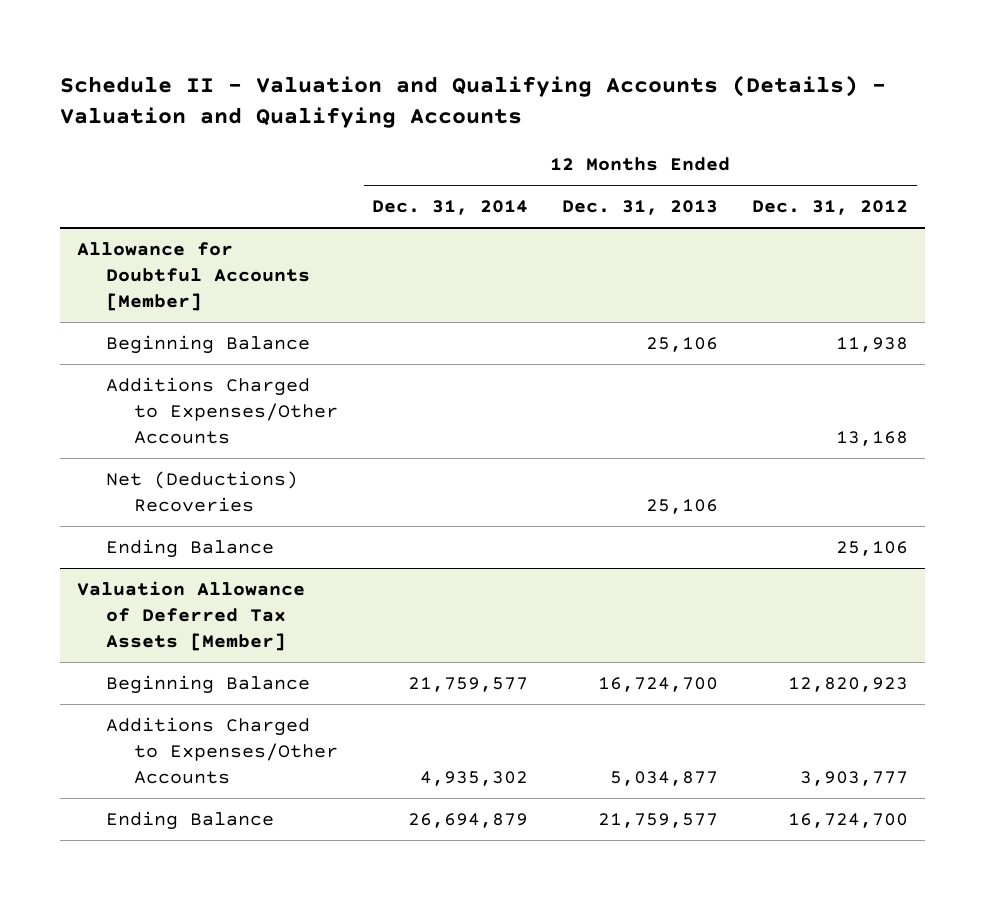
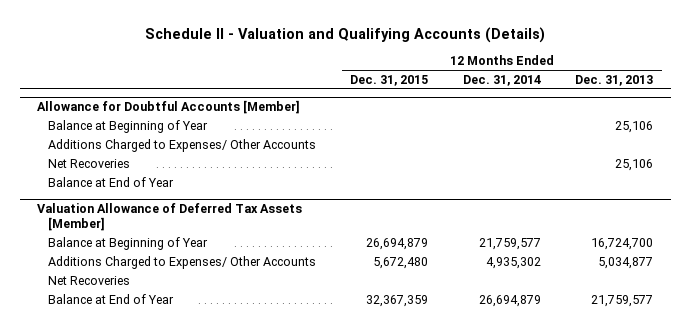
[60,74,887,129] Schedule II - Valuation and Qualifying Accounts (Details) - Valuation and Qualifying Accounts -> [145,27,546,44] Schedule II - Valuation and Qualifying Accounts (Details)
[752,200,909,216] Dec. 31, 2012 -> none
none -> [350,74,429,86] Dec. 31, 2015
[105,334,310,354] Beginning Balance -> [47,119,208,133] Balance at Beginning of Year
[105,376,339,444] Additions Charged to Expenses/Other Accounts -> [47,138,316,152] Additions Charged to Expenses/ Other Accounts
[105,470,298,512] Net (Deductions) Recoveries -> [47,158,130,168] Net Recoveries
[105,538,274,558] Ending Balance -> [47,176,174,187] Balance at End of Year
[105,674,310,694] Beginning Balance -> [47,236,208,250] Balance at Beginning of Year
[105,716,339,784] Additions Charged to Expenses/Other Accounts -> [47,255,316,269] Additions Charged to Expenses/ Other Accounts
none -> [47,275,130,285] Net Recoveries
[105,810,274,830] Ending Balance -> [47,293,174,304] Balance at End of Year

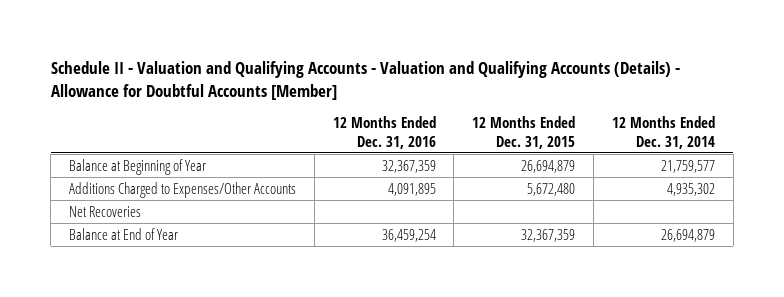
[145,27,546,44] Schedule II - Valuation and Qualifying Accounts (Details) -> [50,60,680,100] Schedule II - Valuation and Qualifying Accounts - Valuation and Qualifying Accounts (Details) - Allowance for Doubtful Accounts [Member]
[575,74,654,86] Dec. 31, 2013 -> none
none -> [332,116,436,149] 12 Months Ended Dec. 31, 2016
[36,100,300,115] Allowance for Doubtful Accounts [Member] -> none
[47,119,208,133] Balance at Beginning of Year -> none
[47,138,316,152] Additions Charged to Expenses/ Other Accounts -> none
[47,158,130,168] Net Recoveries -> none
[47,176,174,187] Balance at End of Year -> none
[36,203,302,232] Valuation Allowance of Deferred Tax Assets [Member] -> none
[47,255,316,269] Additions Charged to Expenses/ Other Accounts -> [68,181,296,198] Additions Charged to Expenses/Other Accounts

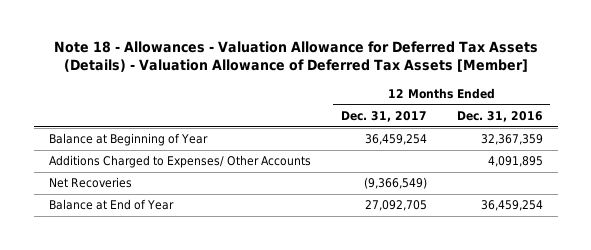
[50,60,680,100] Schedule II - Valuation and Qualifying Accounts - Valuation and Qualifying Accounts (Details) - Allowance for Doubtful Accounts [Member] -> [53,41,538,73] Note 18 - Allowances - Valuation Allowance for Deferred Tax Assets (Details) - Valuation Allowance of Deferred Tax Assets [Member]
[472,116,576,149] 12 Months Ended Dec. 31, 2015 -> none
[611,116,715,149] 12 Months Ended Dec. 31, 2014 -> none
none -> [340,111,427,123] Dec. 31, 2017
[68,181,296,198] Additions Charged to Expenses/Other Accounts -> [48,155,311,169] Additions Charged to Expenses/ Other Accounts

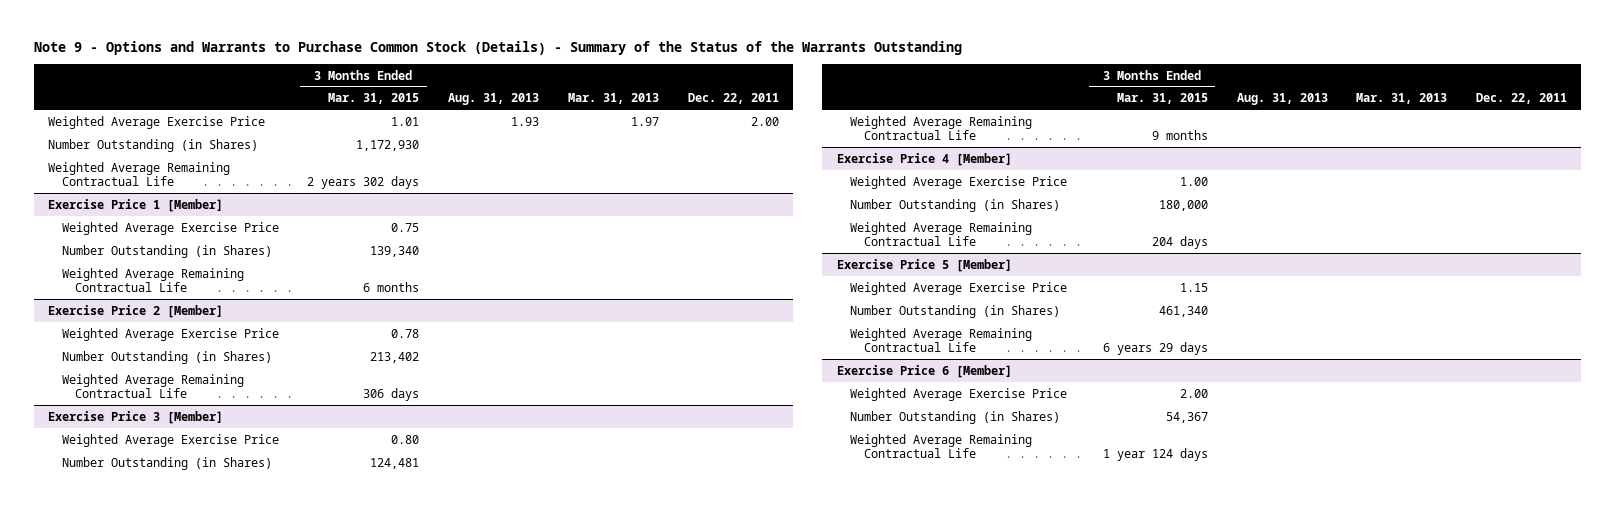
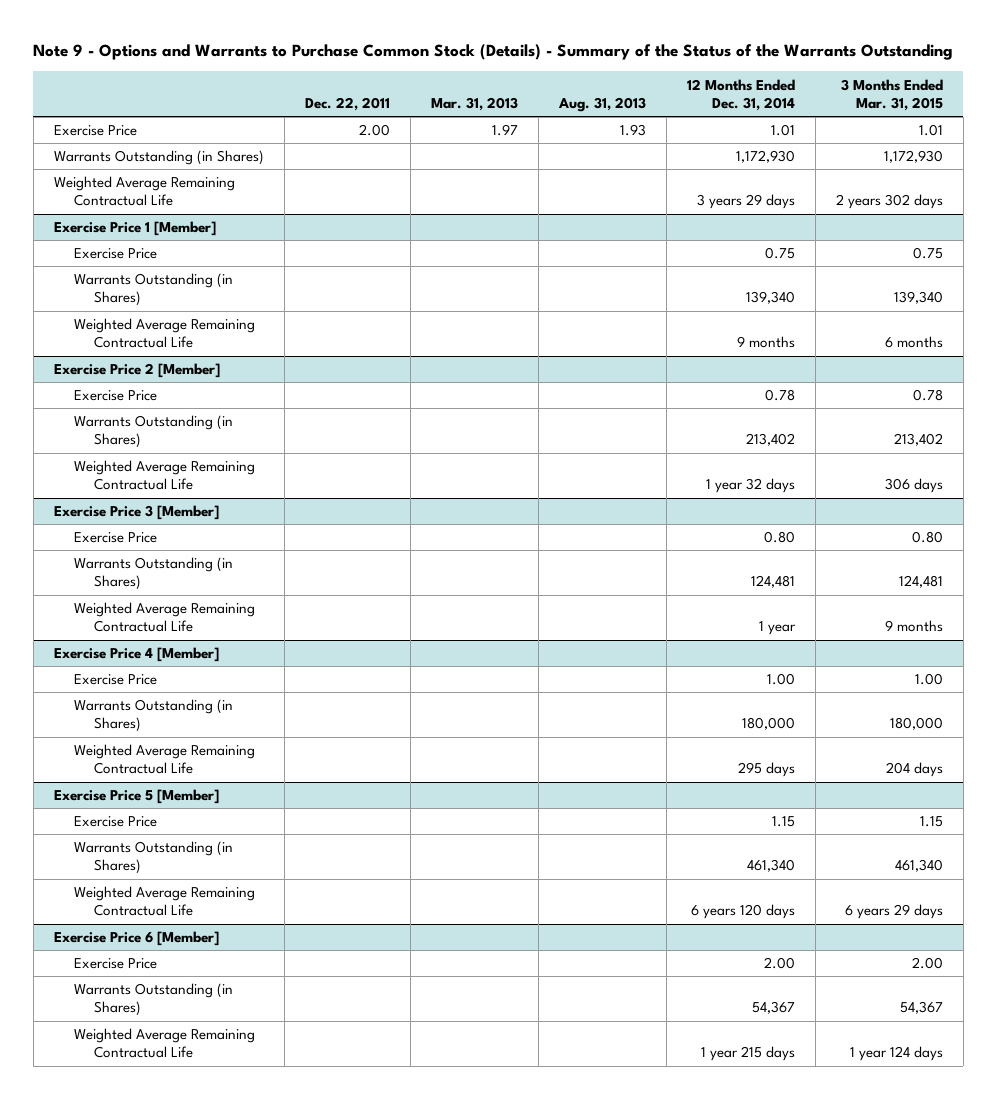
none -> [686,78,795,111] 12 Months Ended Dec. 31, 2014
[48,115,266,129] Weighted Average Exercise Price -> [53,125,137,137] Exercise Price
[48,138,259,152] Number Outstanding (in Shares) -> [53,150,264,166] Warrants Outstanding (in Shares)
[61,221,279,235] Weighted Average Exercise Price -> [73,248,157,260] Exercise Price
[61,244,272,258] Number Outstanding (in Shares) -> [73,273,233,307] Warrants Outstanding (in Shares)
[61,327,279,341] Weighted Average Exercise Price -> [73,390,157,402] Exercise Price
[61,350,272,364] Number Outstanding (in Shares) -> [73,415,233,449] Warrants Outstanding (in Shares)
[61,433,279,447] Weighted Average Exercise Price -> [73,532,157,544] Exercise Price
[61,456,272,470] Number Outstanding (in Shares) -> [73,557,233,591] Warrants Outstanding (in Shares)
[850,175,1068,189] Weighted Average Exercise Price -> [73,674,157,686] Exercise Price
[850,198,1061,212] Number Outstanding (in Shares) -> [73,699,233,733] Warrants Outstanding (in Shares)
[850,281,1068,295] Weighted Average Exercise Price -> [73,816,157,828] Exercise Price
[850,304,1061,318] Number Outstanding (in Shares) -> [73,841,233,875] Warrants Outstanding (in Shares)
[850,387,1068,401] Weighted Average Exercise Price -> [73,958,157,970] Exercise Price
[850,410,1061,424] Number Outstanding (in Shares) -> [73,983,233,1017] Warrants Outstanding (in Shares)

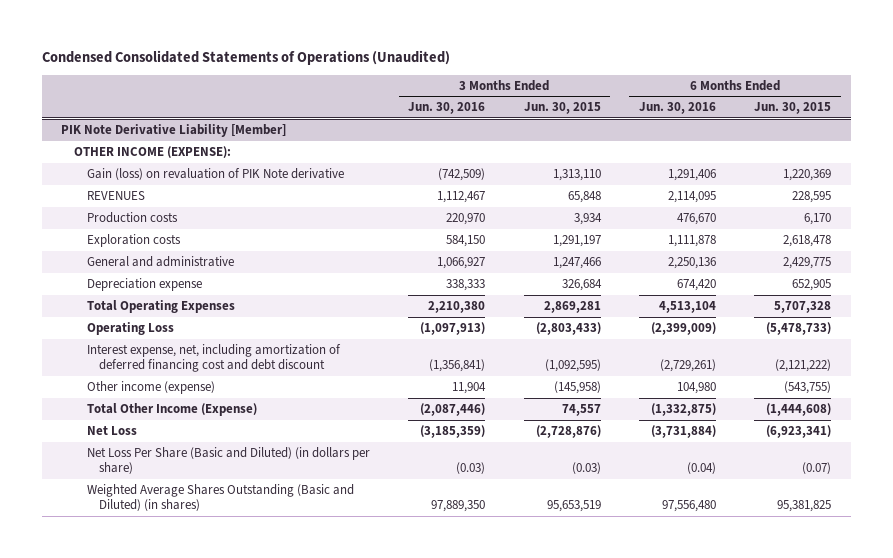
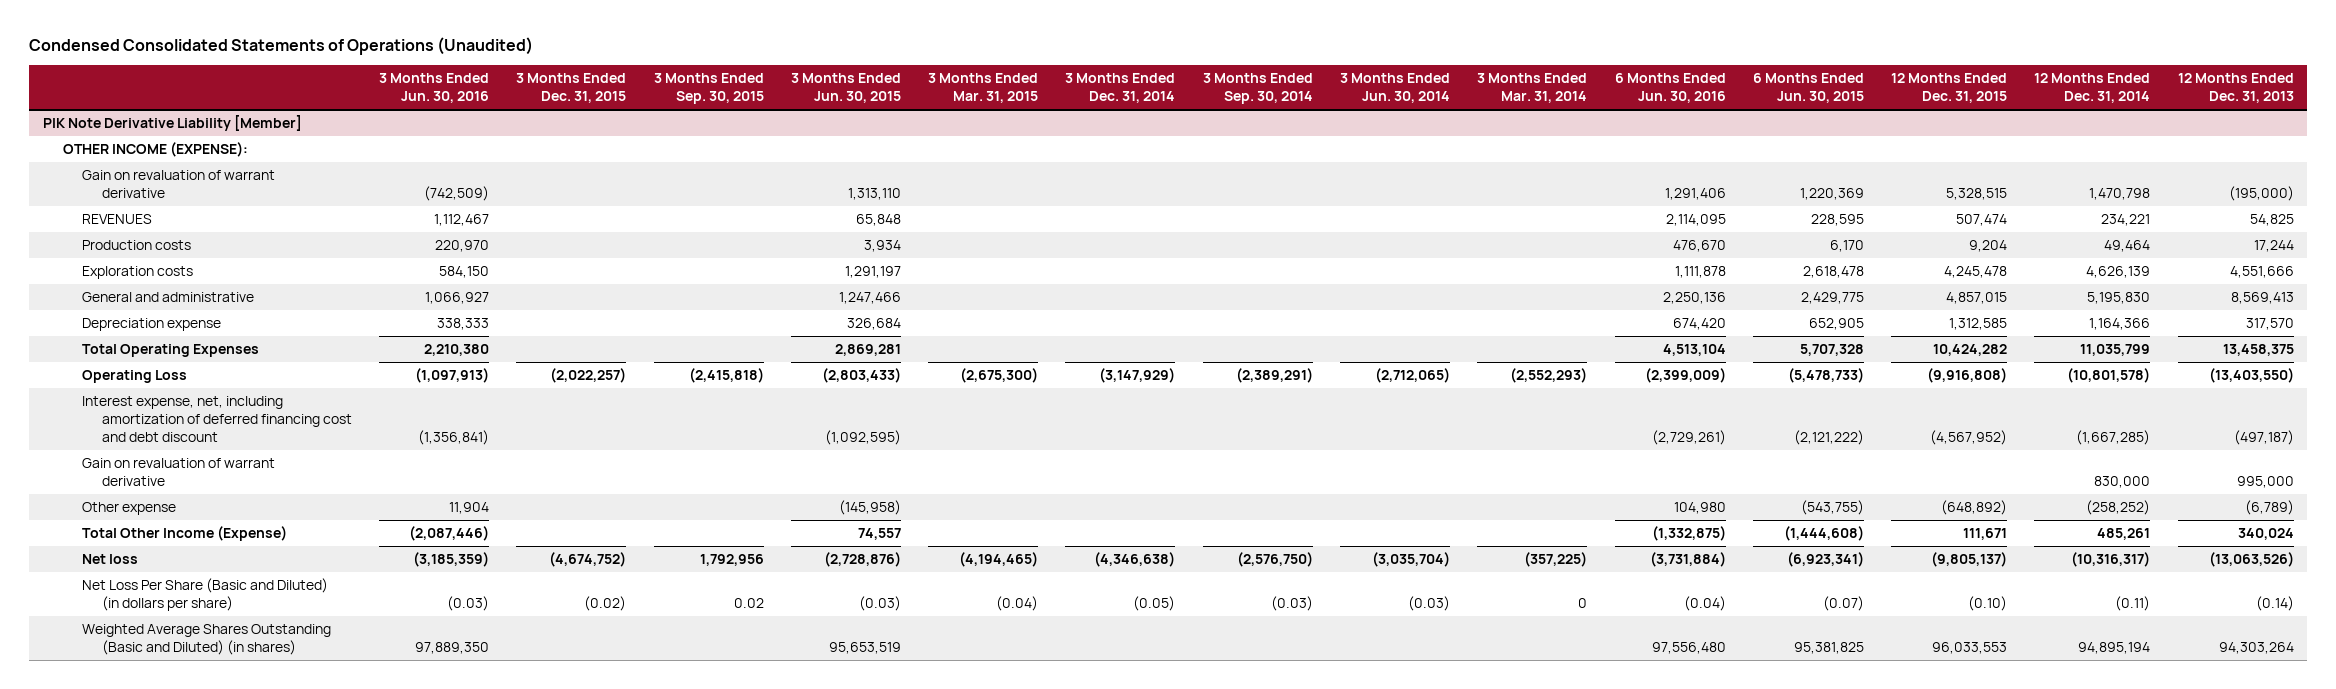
none -> [516,73,627,104] 3 Months Ended Dec. 31, 2015
none -> [653,73,764,105] 3 Months Ended Sep. 30, 2015
none -> [928,73,1039,104] 3 Months Ended Mar. 31, 2015
none -> [1065,73,1176,104] 3 Months Ended Dec. 31, 2014
none -> [1202,73,1313,105] 3 Months Ended Sep. 30, 2014
none -> [1340,73,1451,104] 3 Months Ended Jun. 30, 2014
none -> [1477,73,1588,104] 3 Months Ended Mar. 31, 2014
none -> [1891,73,2008,104] 12 Months Ended Dec. 31, 2015
none -> [2034,73,2151,104] 12 Months Ended Dec. 31, 2014
none -> [2177,73,2294,104] 12 Months Ended Dec. 31, 2013
[86,168,344,181] Gain (loss) on revaluation of PIK Note derivative -> [82,170,276,199] Gain on revaluation of warrant derivative
none -> [82,458,276,487] Gain on revaluation of warrant derivative
[86,381,215,395] Other income (expense) -> [82,502,177,516] Other expense
[86,426,137,436] Net Loss -> [82,554,139,565] Net loss

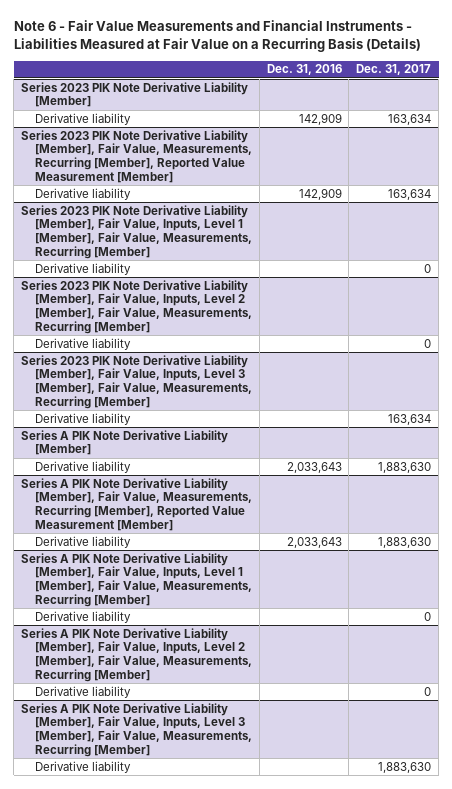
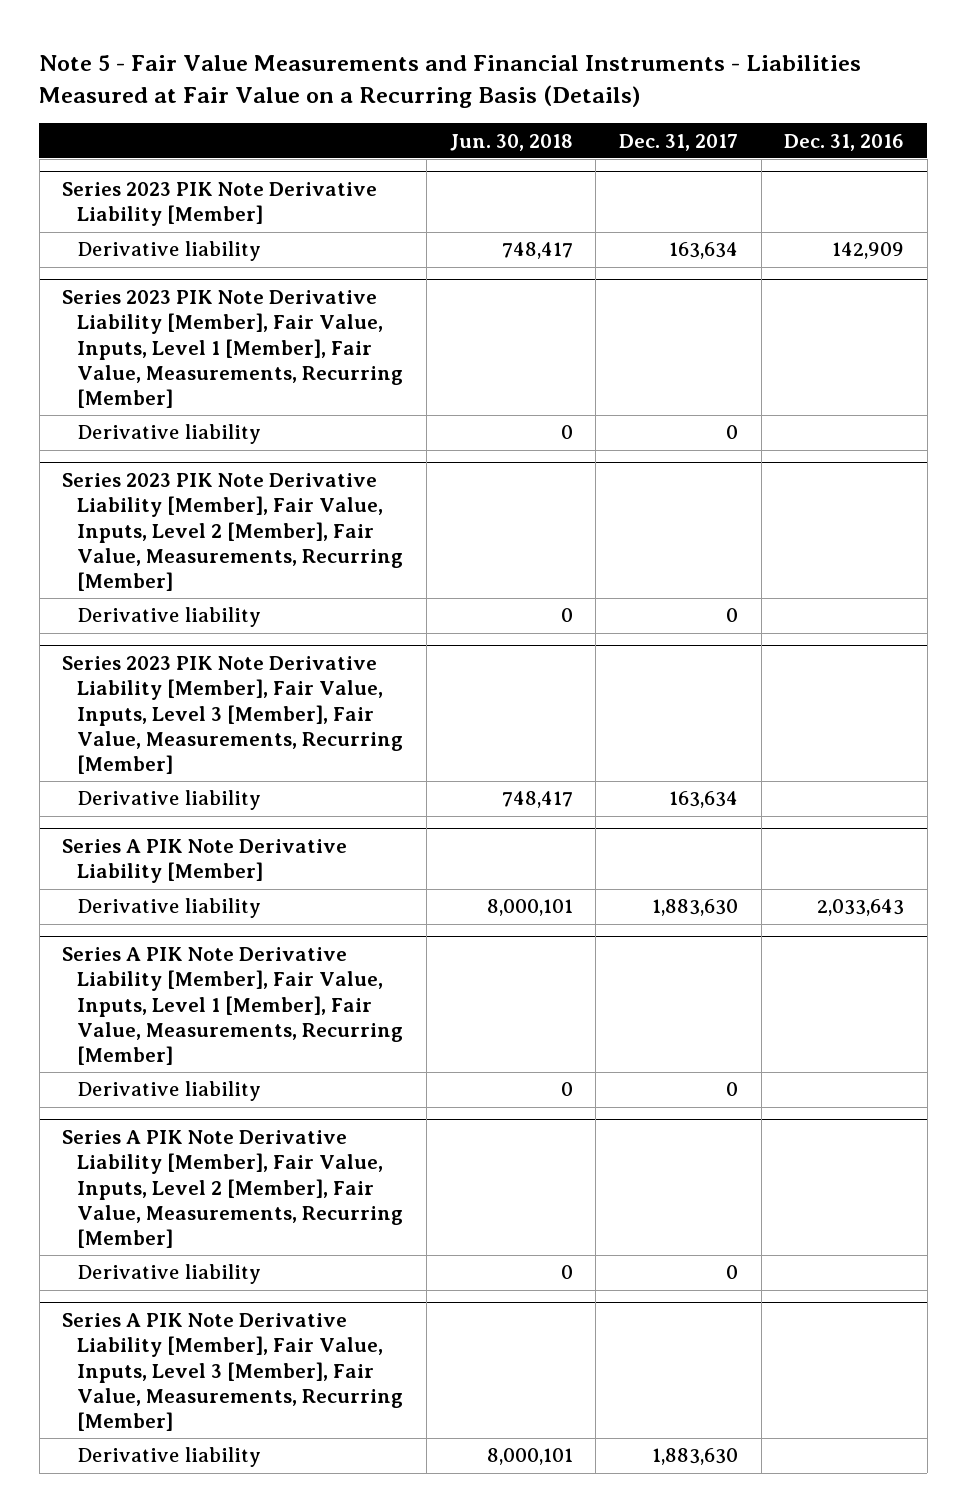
[13,20,421,53] Note 6 - Fair Value Measurements and Financial Instruments - Liabilities Measured at Fair Value on a Recurring Basis (Details) -> [39,54,862,108] Note 5 - Fair Value Measurements and Financial Instruments - Liabilities Measured at Fair Value on a Recurring Basis (Details)
none -> [449,133,573,151] Jun. 30, 2018
[21,129,252,183] Series 2023 PIK Note Derivative Liability [Member], Fair Value, Measurements, Recurring [Member], Reported Value Measurement [Member] -> none
[34,187,131,200] Derivative liability -> none
[21,477,252,531] Series A PIK Note Derivative Liability [Member], Fair Value, Measurements, Recurring [Member], Reported Value Measurement [Member] -> none
[34,535,131,548] Derivative liability -> none

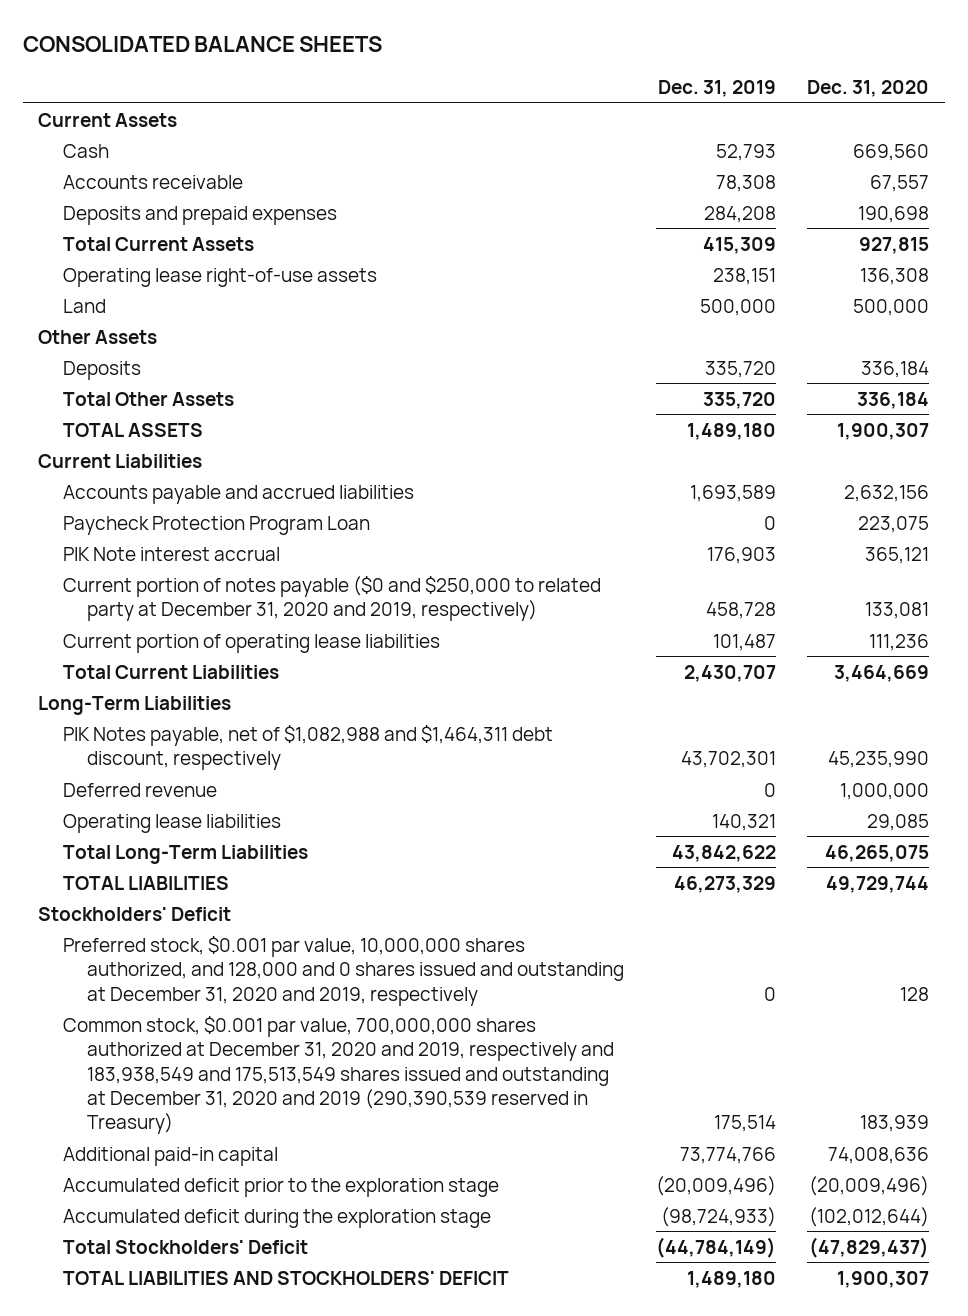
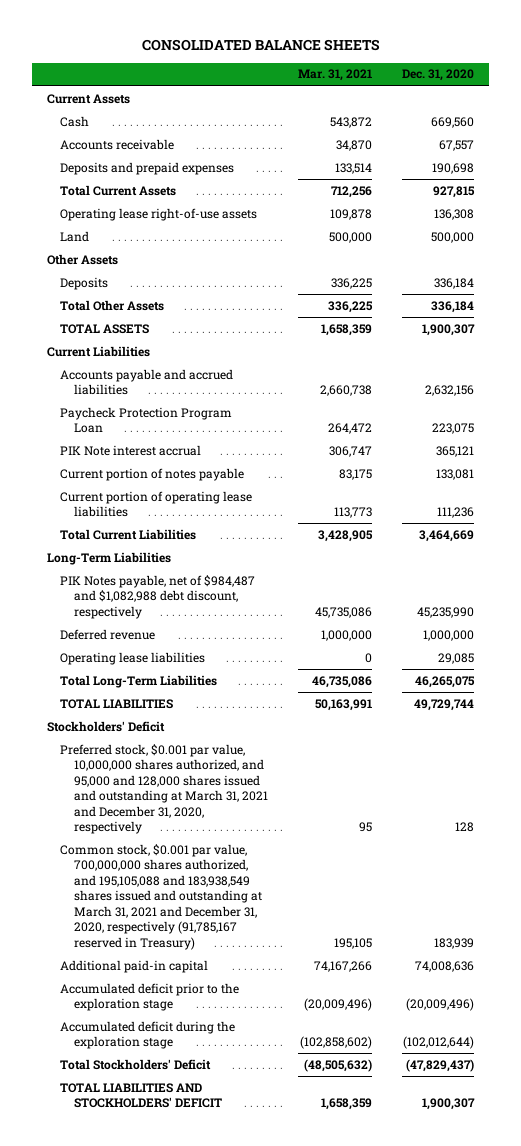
[657,80,776,98] Dec. 31, 2019 -> none
none -> [298,69,373,82] Mar. 31, 2021
[62,575,601,622] Current portion of notes payable ($0 and $250,000 to related party at December 31, 2020 and 2019, respectively) -> [60,467,245,481] Current portion of notes payable
[62,724,553,771] PIK Notes payable, net of $1,082,988 and $1,464,311 debt discount, respectively -> [60,574,256,619] PIK Notes payable, net of $984,487 and $1,082,988 debt discount, respectively
[62,935,624,1006] Preferred stock, $0.001 par value, 10,000,000 shares authorized, and 128,000 and 0 shares issued and outstanding at December 31, 2020 and 2019, respectively -> [60,743,268,835] Preferred stock, $0.001 par value, 10,000,000 shares authorized, and 95,000 and 128,000 shares issued and outstanding at March 31, 2021 and December 31, 2020, respectively
[62,1015,614,1135] Common stock, $0.001 par value, 700,000,000 shares authorized at December 31, 2020 and 2019, respectively and 183,938,549 and 175,513,549 shares issued and outstanding at December 31, 2020 and 2019 (290,390,539 reserved in Treasury) -> [60,843,262,950] Common stock, $0.001 par value, 700,000,000 shares authorized, and 195,105,088 and 183,938,549 shares issued and outstanding at March 31, 2021 and December 31, 2020, respectively (91,785,167 reserved in Treasury)

